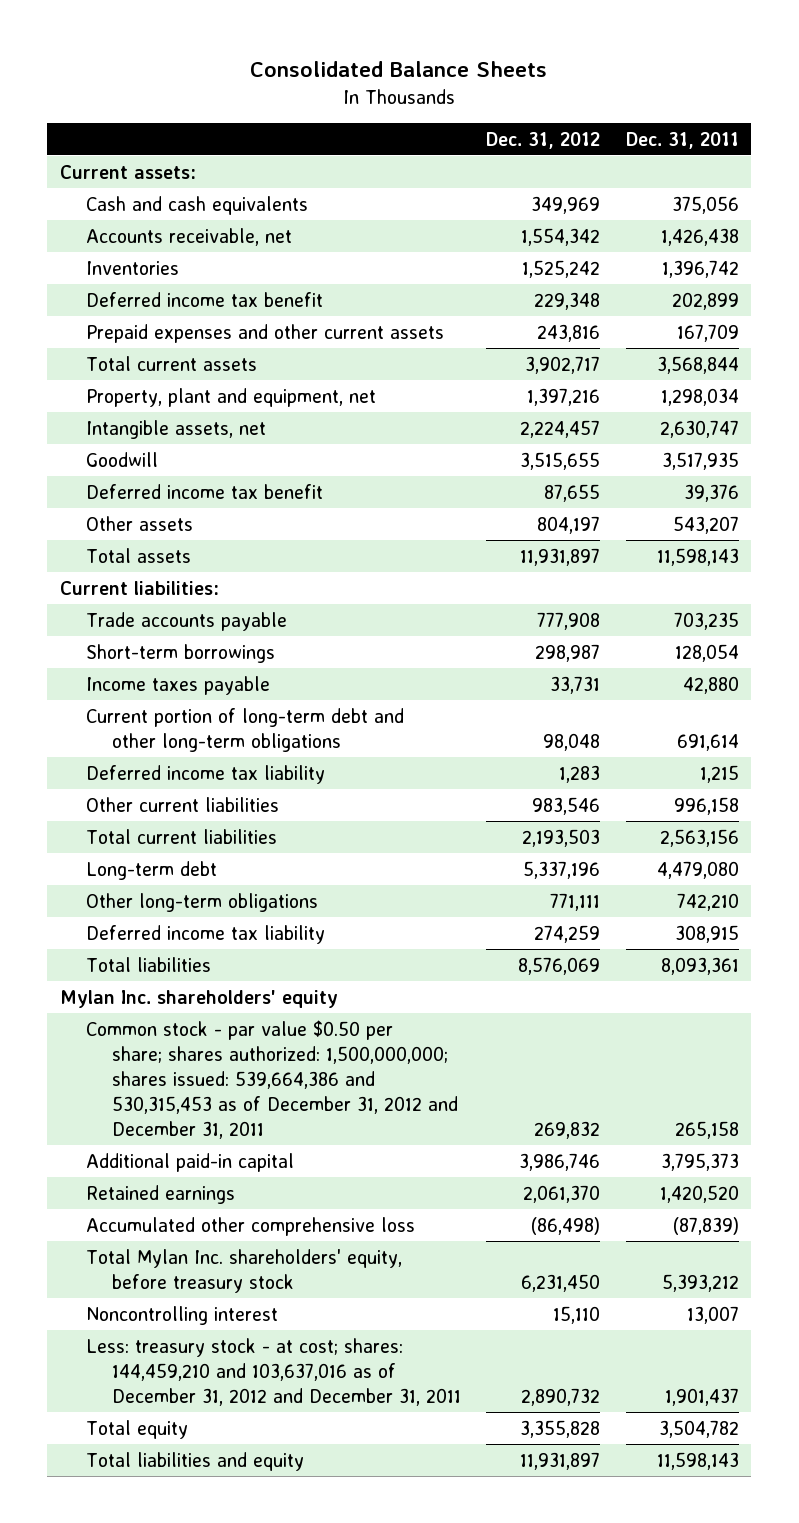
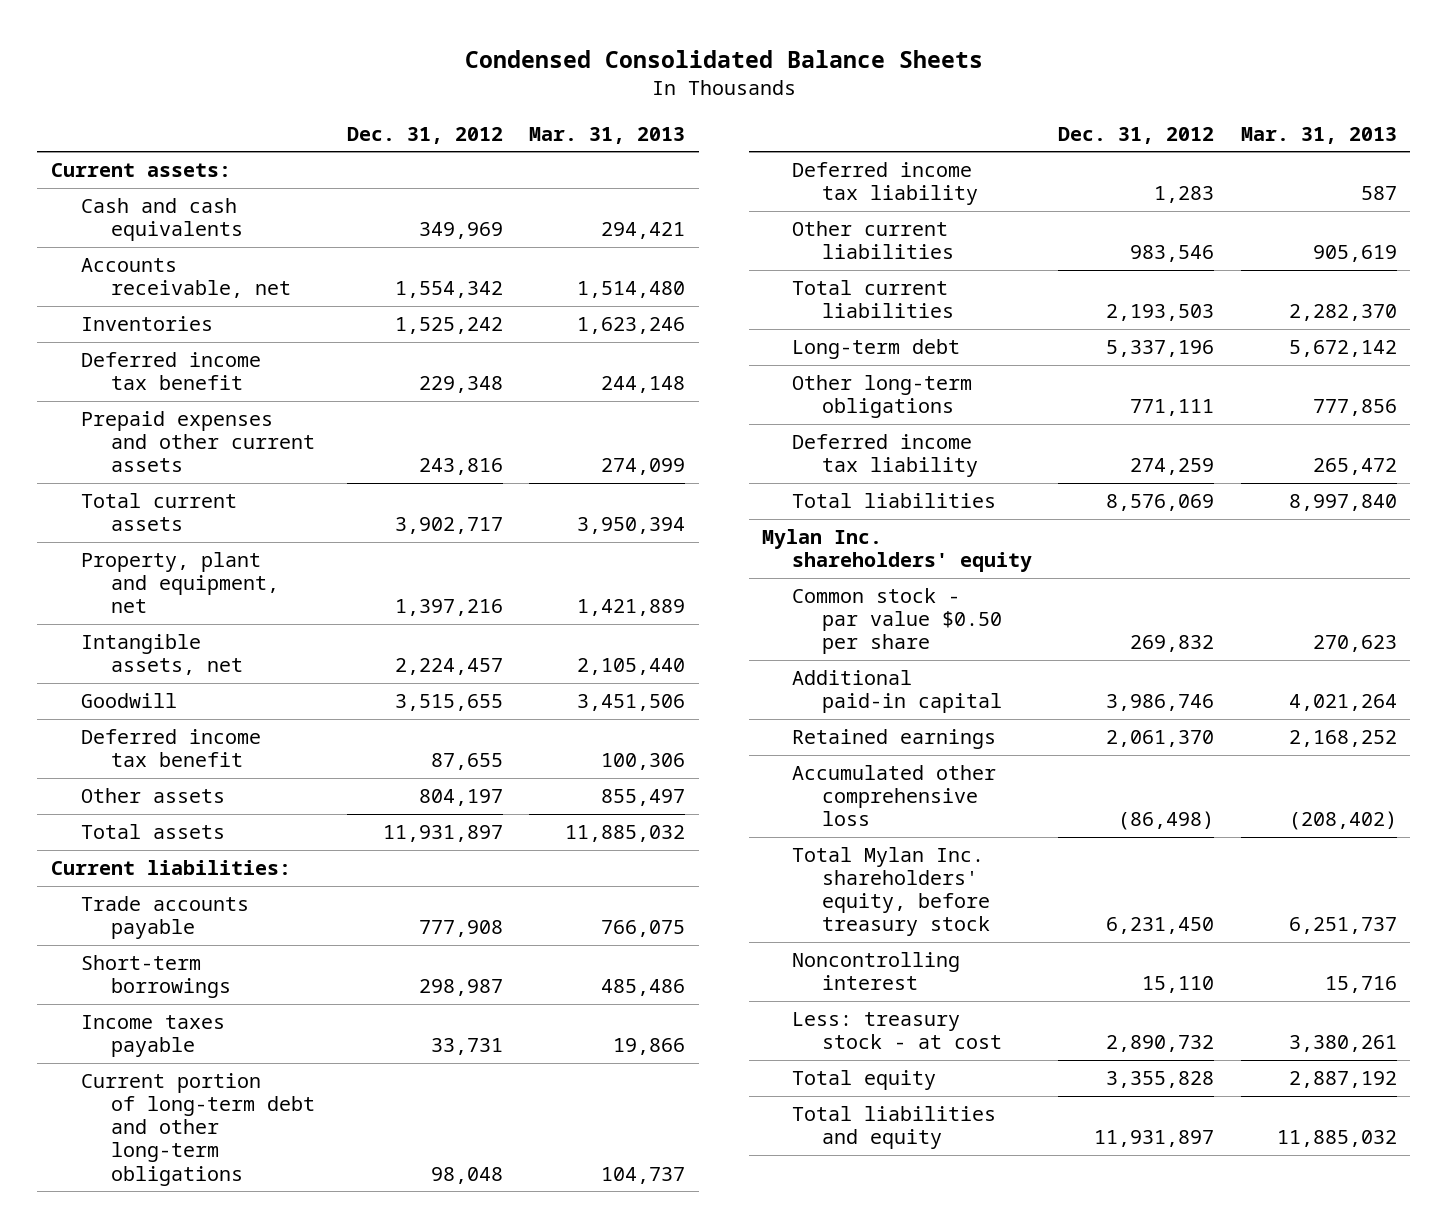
[250,61,548,78] Consolidated Balance Sheets -> [464,50,983,69] Condensed Consolidated Balance Sheets
[625,131,739,149] Dec. 31, 2011 -> none
none -> [529,126,686,144] Mar. 31, 2013
[86,1019,459,1139] Common stock - par value $0.50 per share; shares authorized: 1,500,000,000; shares issued: 539,664,386 and 530,315,453 as of December 31, 2012 and December 31, 2011 -> [791,588,1003,655] Common stock - par value $0.50 per share
[86,1337,462,1406] Less: treasury stock - at cost; shares: 144,459,210 and 103,637,016 as of December 31, 2012 and December 31, 2011 -> [791,1012,1003,1050] Less: treasury stock - at cost

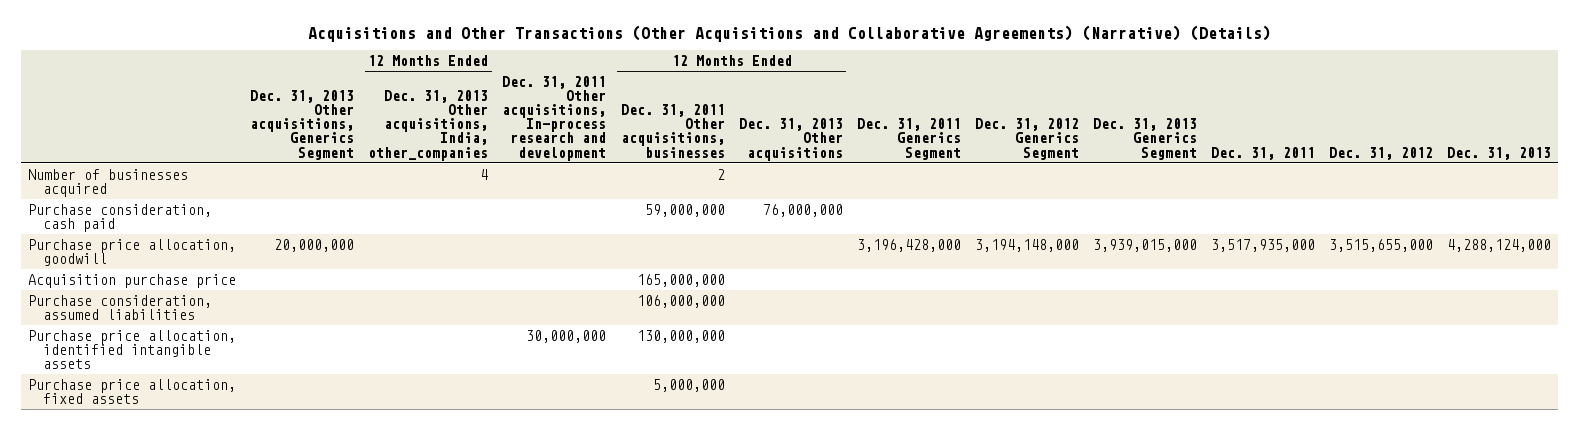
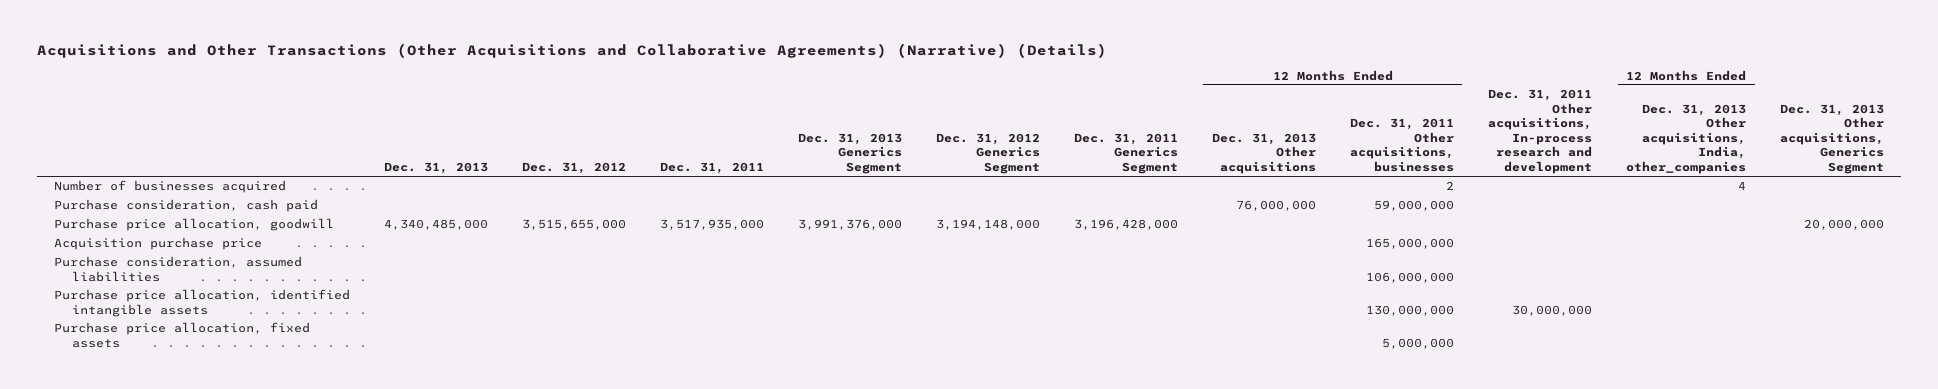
[1092,238,1197,252] 3,939,015,000 -> [797,219,902,231] 3,991,376,000
[1447,238,1552,252] 4,288,124,000 -> [383,219,488,231] 4,340,485,000

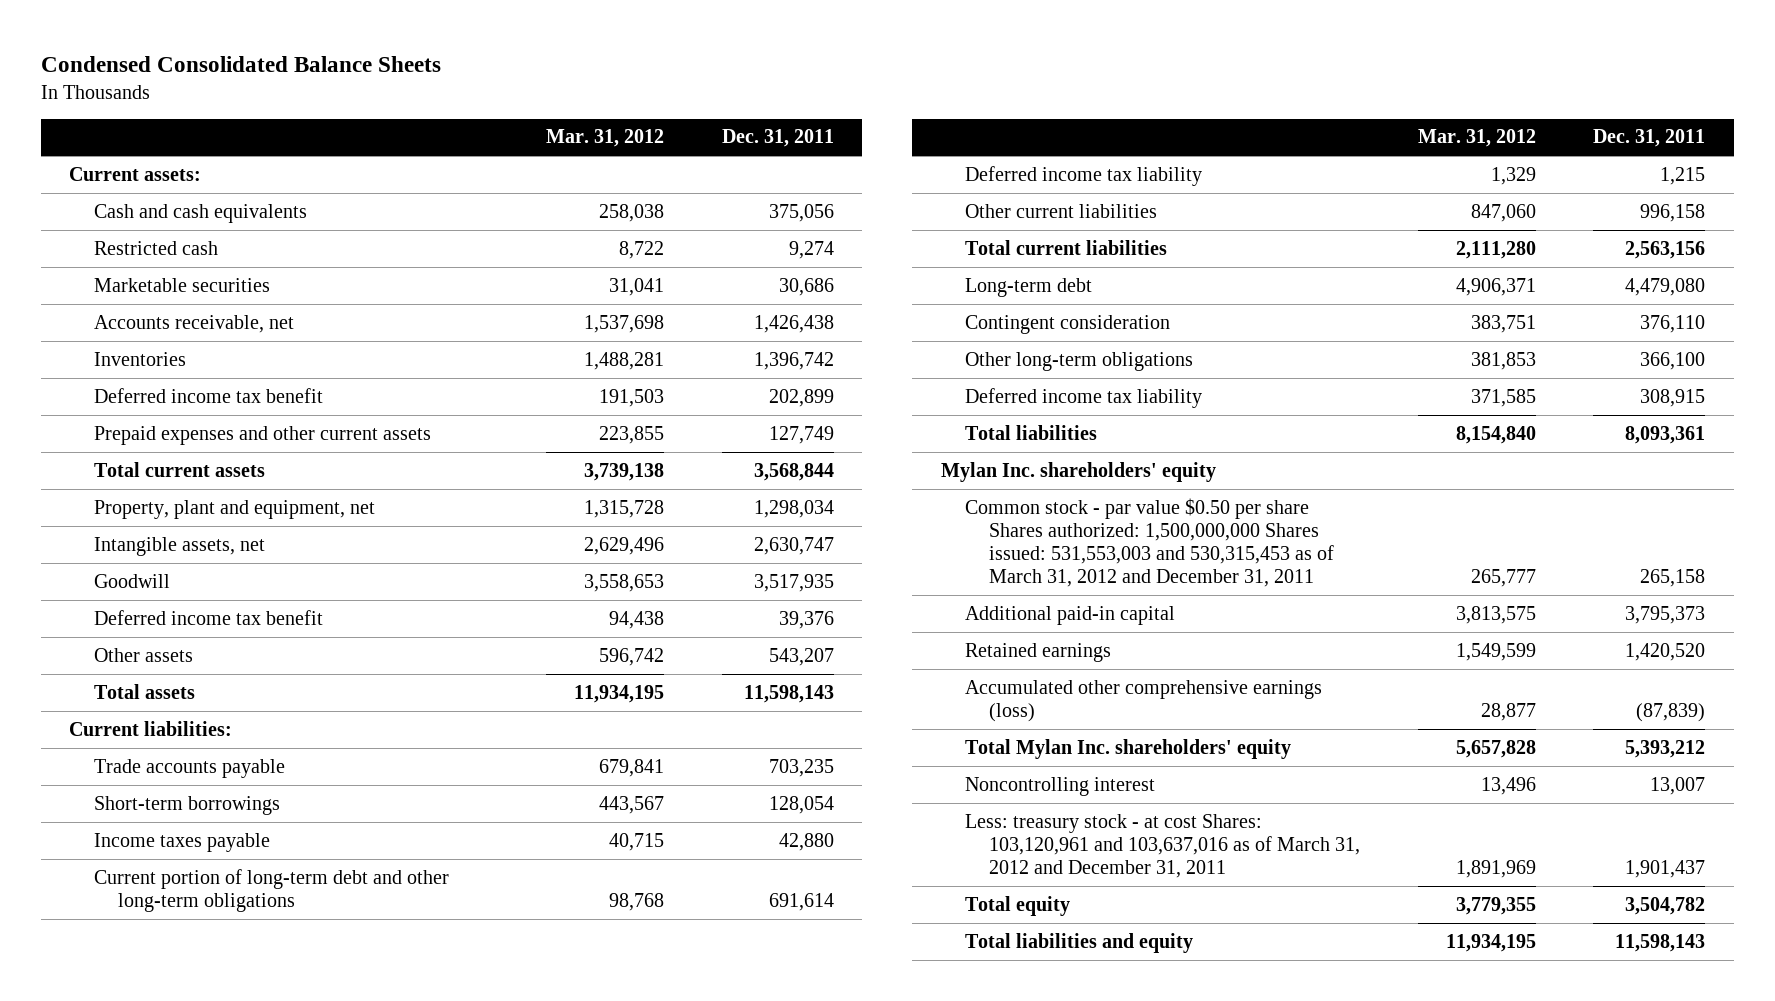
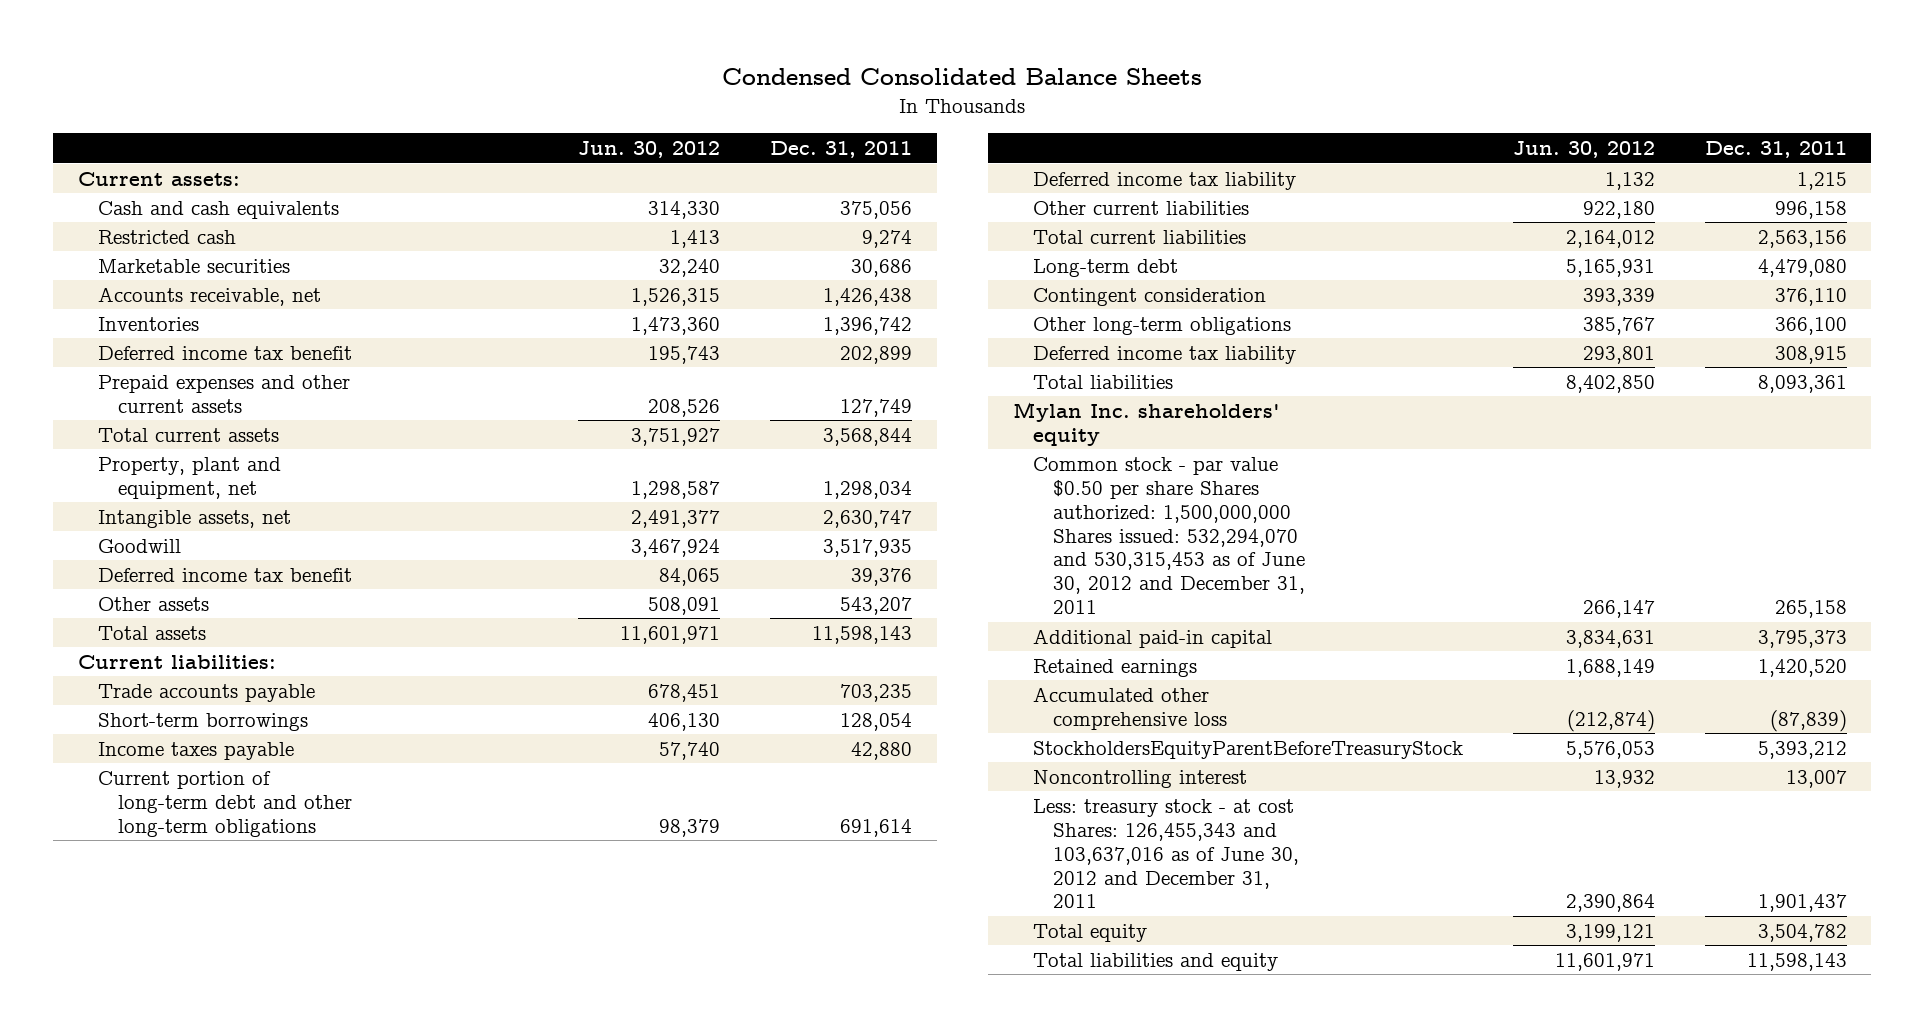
[546,129,665,148] Mar. 31, 2012 -> none
none -> [577,140,720,158] Jun. 30, 2012
[965,497,1335,587] Common stock - par value $0.50 per share Shares authorized: 1,500,000,000 Shares issued: 531,553,003 and 530,315,453 as of March 31, 2012 and December 31, 2011 -> [1032,456,1306,615] Common stock - par value $0.50 per share Shares authorized: 1,500,000,000 Shares issued: 532,294,070 and 530,315,453 as of June 30, 2012 and December 31, 2011
[965,679,1323,722] Accumulated other comprehensive earnings (loss) -> [1032,686,1228,730] Accumulated other comprehensive loss
[965,738,1292,759] Total Mylan Inc. shareholders' equity -> [1032,740,1463,759] StockholdersEquityParentBeforeTreasuryStock
[965,813,1361,878] Less: treasury stock - at cost Shares: 103,120,961 and 103,637,016 as of March 31, 2012 and December 31, 2011 -> [1032,798,1300,909] Less: treasury stock - at cost Shares: 126,455,343 and 103,637,016 as of June 30, 2012 and December 31, 2011

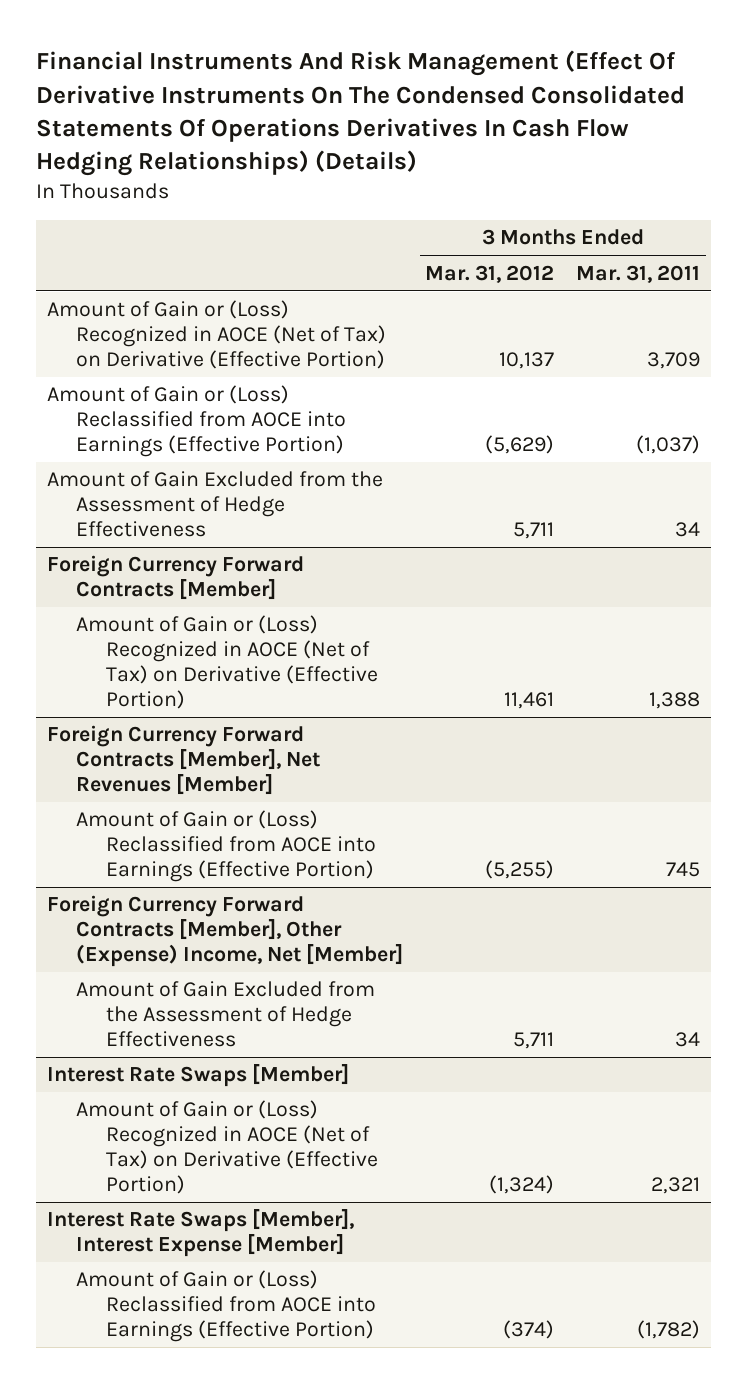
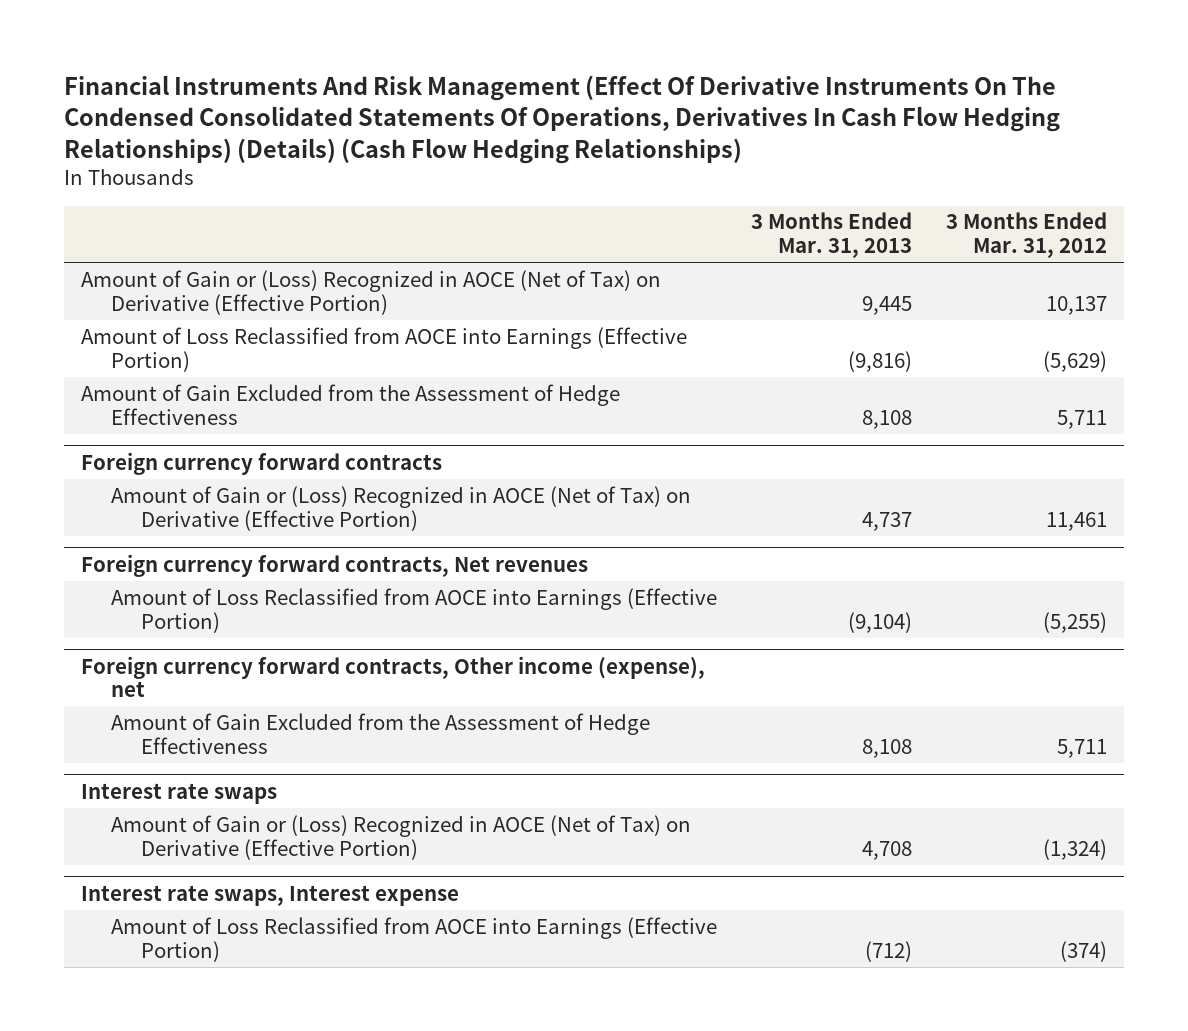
[35,50,685,177] Financial Instruments And Risk Management (Effect Of Derivative Instruments On The Condensed Consolidated Statements Of Operations Derivatives In Cash Flow Hedging Relationships) (Details) -> [63,75,1060,164] Financial Instruments And Risk Management (Effect Of Derivative Instruments On The Condensed Consolidated Statements Of Operations, Derivatives In Cash Flow Hedging Relationships) (Details) (Cash Flow Hedging Relationships)
[576,264,701,283] Mar. 31, 2011 -> none
none -> [750,212,912,259] 3 Months Ended Mar. 31, 2013
[46,385,347,457] Amount of Gain or (Loss) Reclassified from AOCE into Earnings (Effective Portion) -> [80,326,687,372] Amount of Loss Reclassified from AOCE into Earnings (Effective Portion)
[46,555,304,601] Foreign Currency Forward Contracts [Member] -> [80,451,442,475] Foreign currency forward contracts
[46,725,321,795] Foreign Currency Forward Contracts [Member], Net Revenues [Member] -> [80,553,588,577] Foreign currency forward contracts, Net revenues
[76,810,376,882] Amount of Gain or (Loss) Reclassified from AOCE into Earnings (Effective Portion) -> [110,587,717,633] Amount of Loss Reclassified from AOCE into Earnings (Effective Portion)
[46,895,404,967] Foreign Currency Forward Contracts [Member], Other (Expense) Income, Net [Member] -> [80,655,705,698] Foreign currency forward contracts, Other income (expense), net
[46,1064,349,1088] Interest Rate Swaps [Member] -> [80,782,277,804] Interest rate swaps
[46,1209,354,1258] Interest Rate Swaps [Member], Interest Expense [Member] -> [80,884,459,906] Interest rate swaps, Interest expense
[76,1270,376,1342] Amount of Gain or (Loss) Reclassified from AOCE into Earnings (Effective Portion) -> [110,916,717,962] Amount of Loss Reclassified from AOCE into Earnings (Effective Portion)

